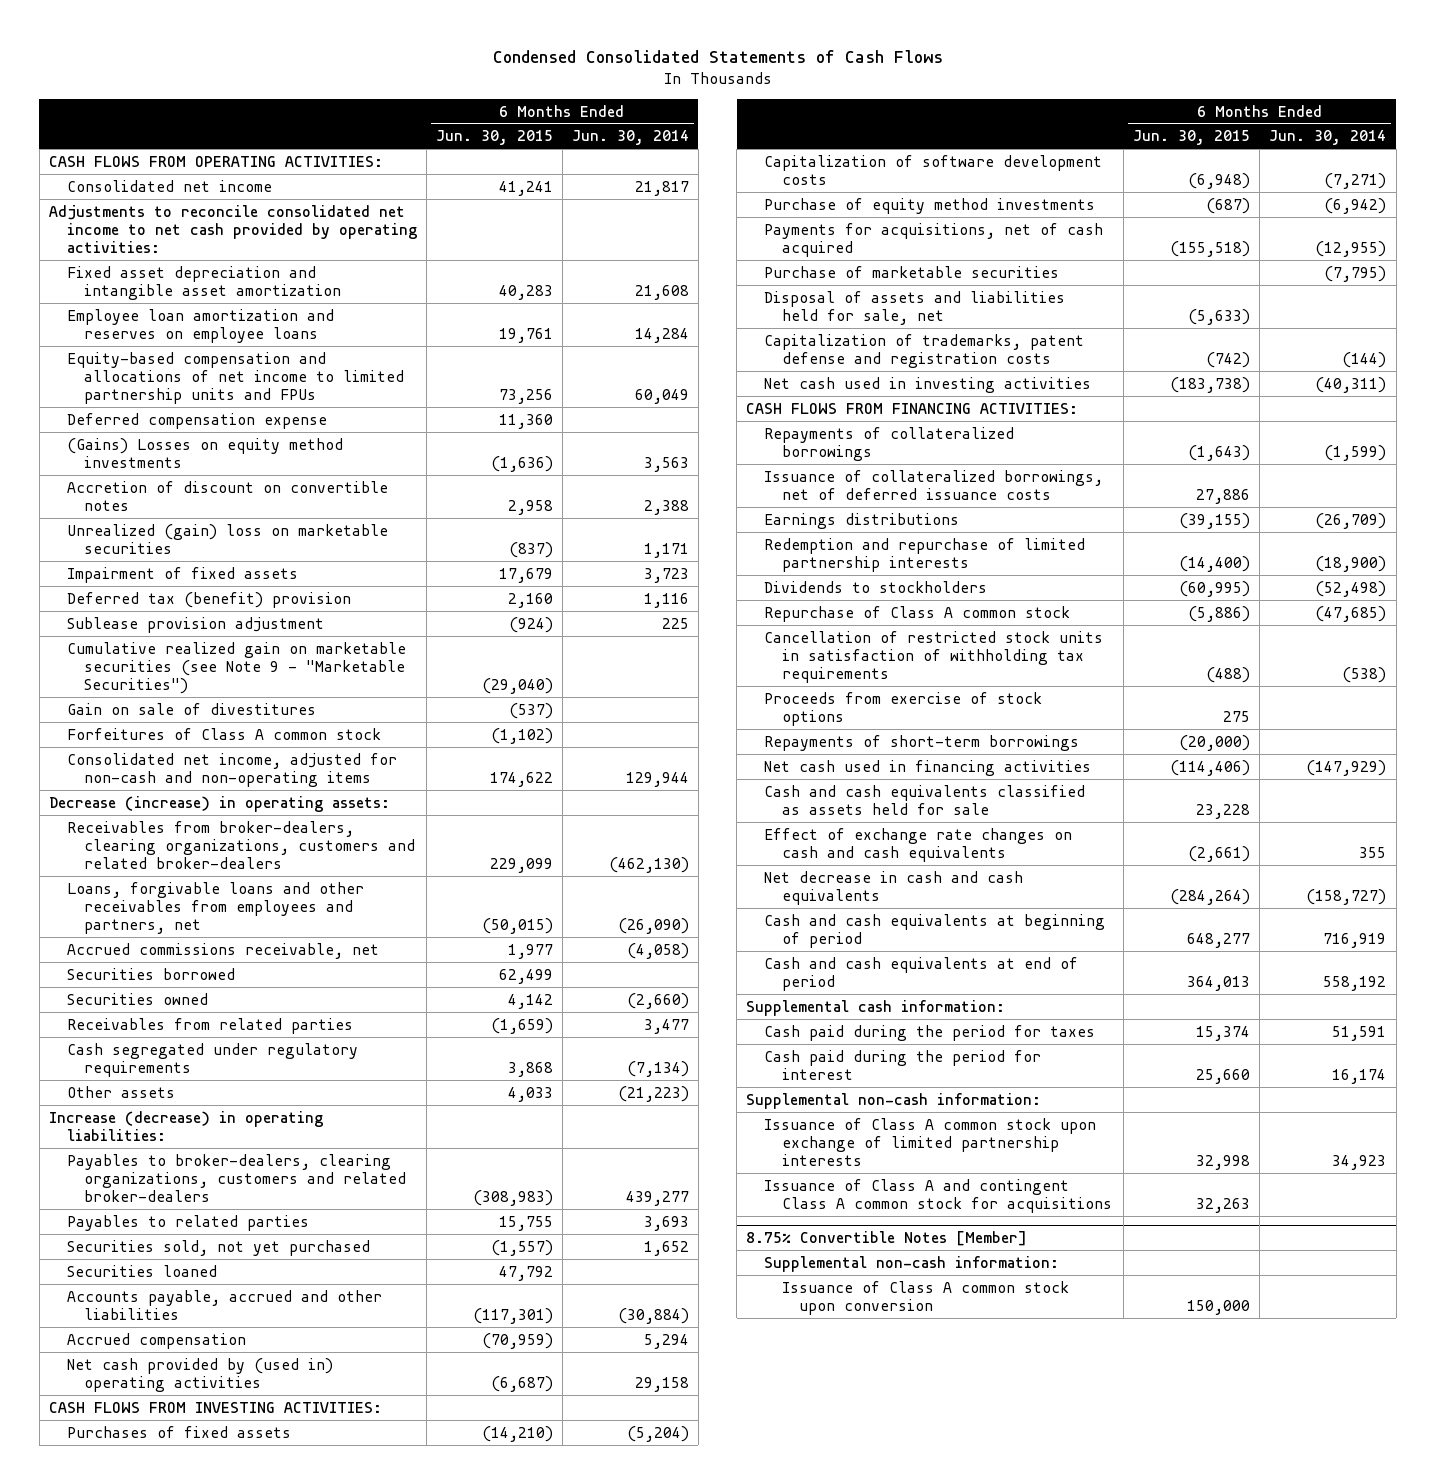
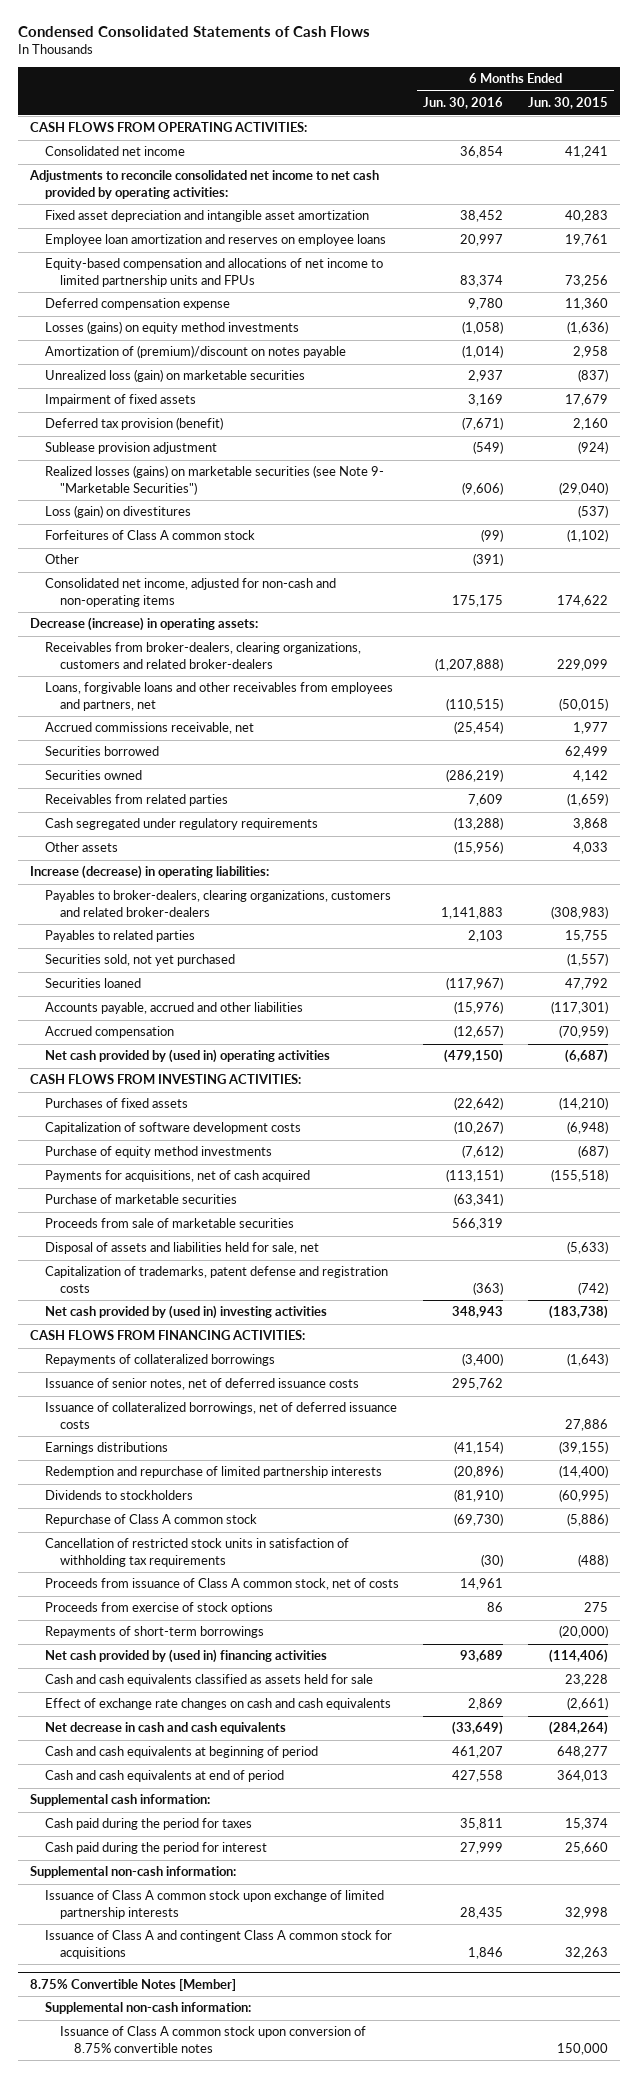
[571,130,689,146] Jun. 30, 2014 -> none
none -> [423,97,504,110] Jun. 30, 2016
[66,437,343,468] (Gains) Losses on equity method investments -> [44,321,299,335] Losses (gains) on equity method investments
[66,480,388,511] Accretion of discount on convertible notes -> [44,345,346,359] Amortization of (premium)/discount on notes payable
[66,523,388,554] Unrealized (gain) loss on marketable securities -> [44,369,305,383] Unrealized loss (gain) on marketable securities
[66,591,351,608] Deferred tax (benefit) provision -> [44,417,223,431] Deferred tax provision (benefit)
[66,641,406,694] Cumulative realized gain on marketable securities (see Note 9 - "Marketable Securities") -> [44,465,384,495] Realized losses (gains) on marketable securities (see Note 9- "Marketable Securities")
[66,702,316,715] Gain on sale of divestitures -> [44,505,191,519] Loss (gain) on divestitures
none -> [44,554,79,565] Other
none -> [44,1218,294,1229] Proceeds from sale of marketable securities
[764,376,1092,393] Net cash used in investing activities -> [44,1305,327,1320] Net cash provided by (used in) investing activities
none -> [44,1378,359,1391] Issuance of senior notes, net of deferred issuance costs
none -> [44,1578,399,1591] Proceeds from issuance of Class A common stock, net of costs
[764,759,1092,776] Net cash used in financing activities -> [44,1649,327,1664] Net cash provided by (used in) financing activities
[781,1280,1069,1315] Issuance of Class A common stock upon conversion -> [59,2026,366,2053] Issuance of Class A common stock upon conversion of 8.75% convertible notes

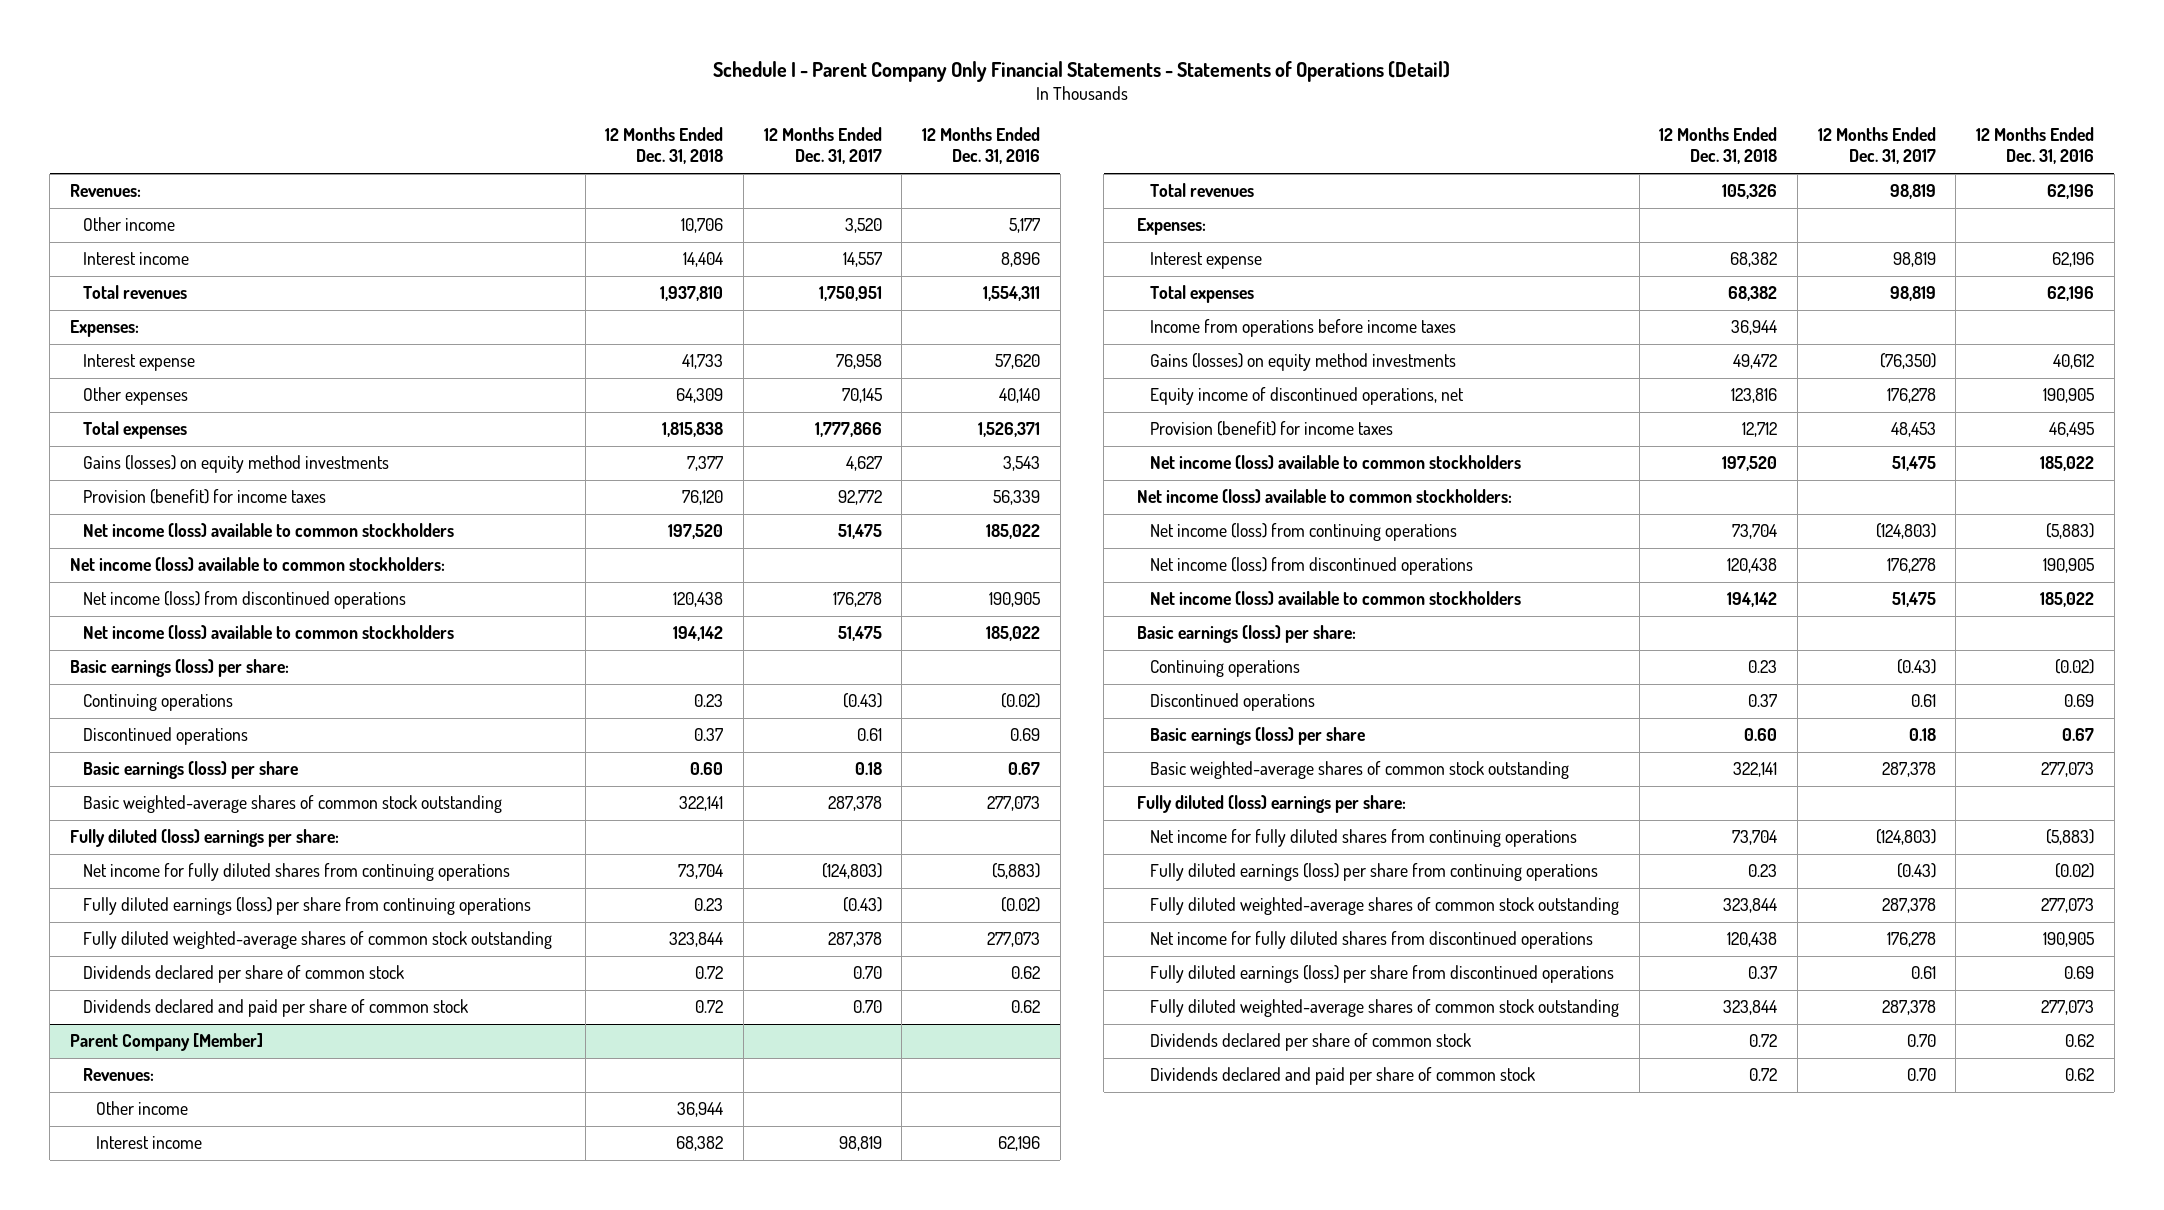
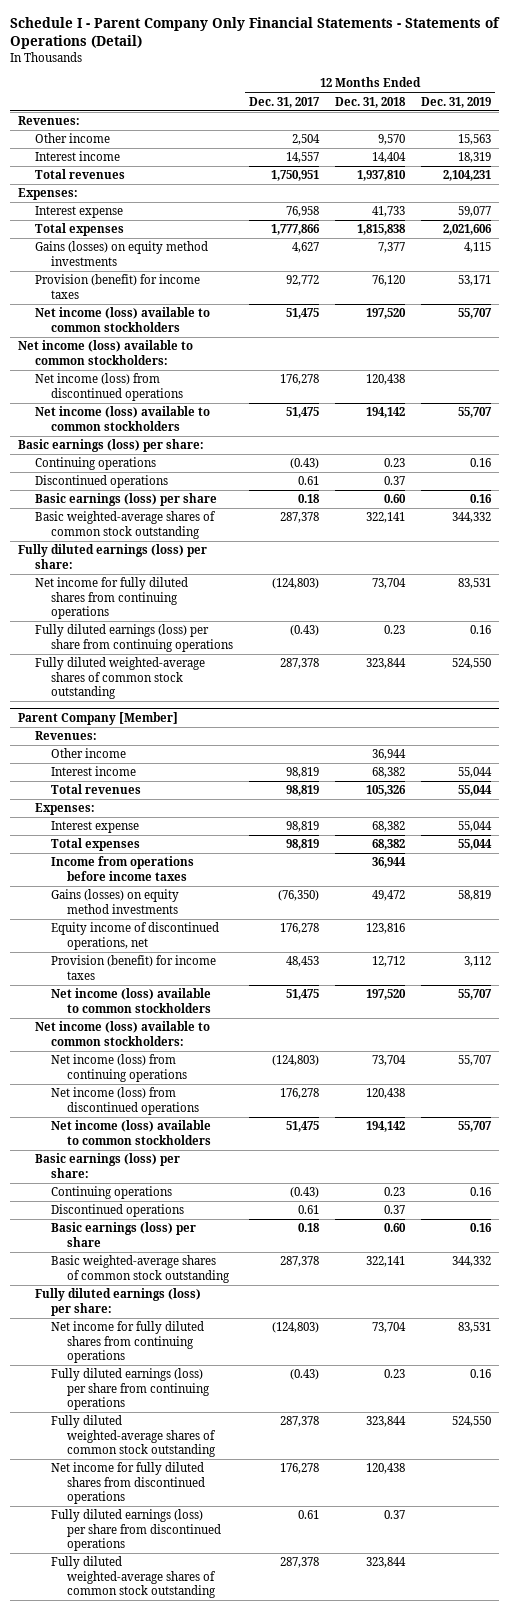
[922,127,1041,165] 12 Months Ended Dec. 31, 2016 -> none
none -> [421,96,492,108] Dec. 31, 2019
[681,218,724,234] 10,706 -> [378,134,406,146] 9,570
[844,218,882,234] 3,520 -> [292,134,321,146] 2,504
[83,387,189,406] Other expenses -> none
[70,829,340,848] Fully diluted (loss) earnings per share: -> [18,544,208,569] Fully diluted earnings (loss) per share:
[83,965,405,984] Dividends declared per share of common stock -> none
[83,999,469,1018] Dividends declared and paid per share of common stock -> none
[1137,795,1407,814] Fully diluted (loss) earnings per share: -> [34,1288,201,1316] Fully diluted earnings (loss) per share:
[1149,1033,1471,1052] Dividends declared per share of common stock -> none
[1149,1067,1535,1086] Dividends declared and paid per share of common stock -> none

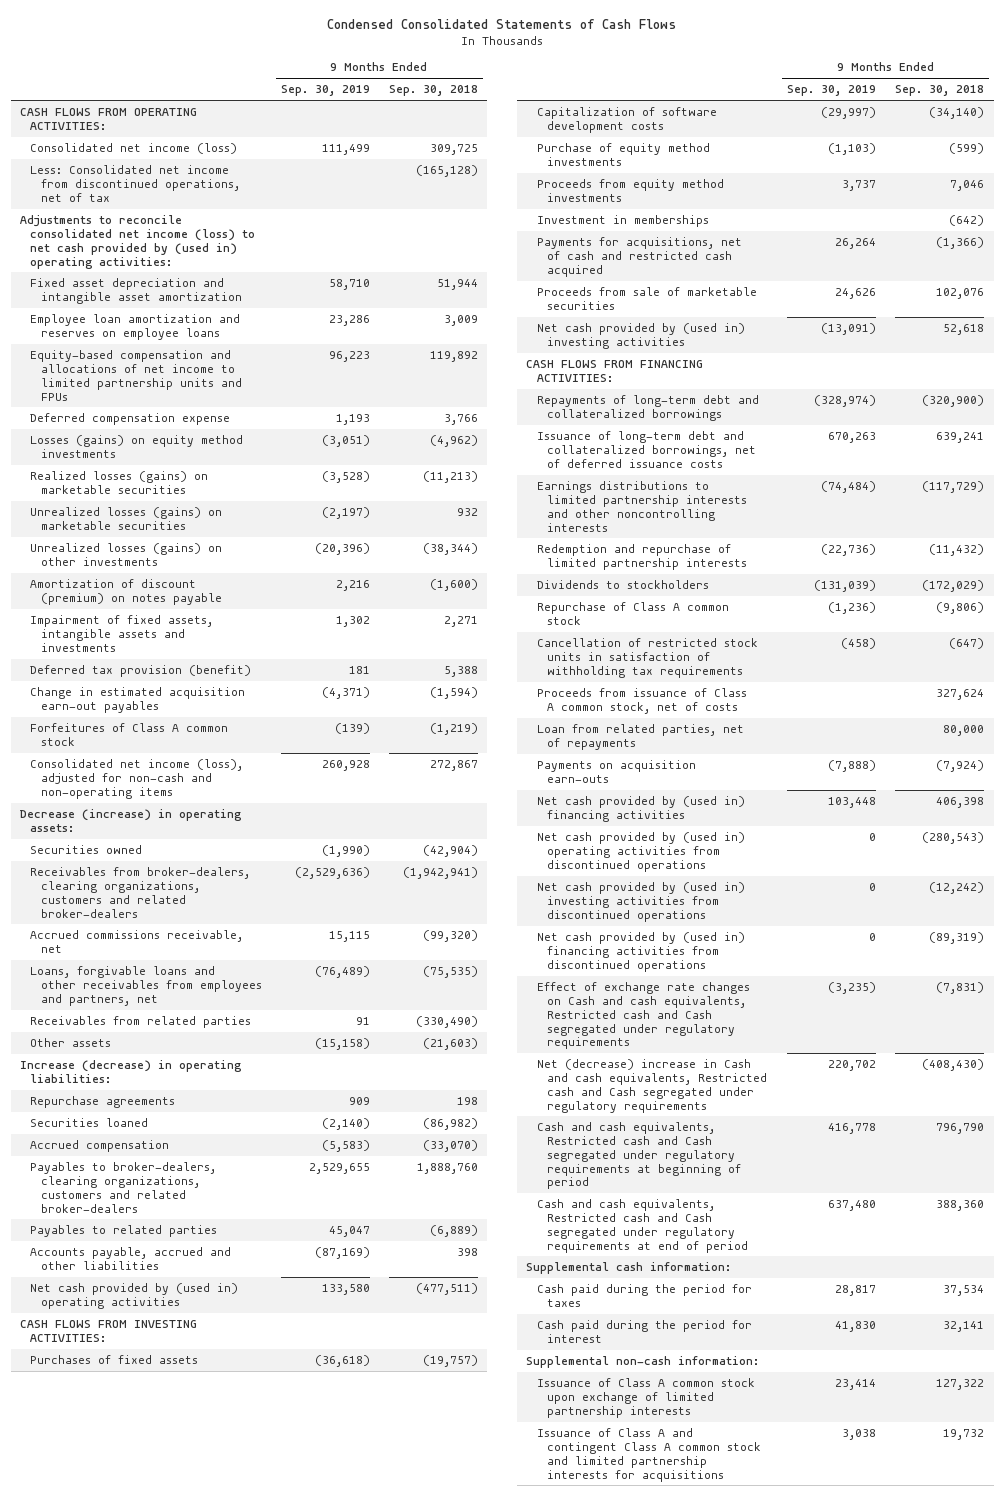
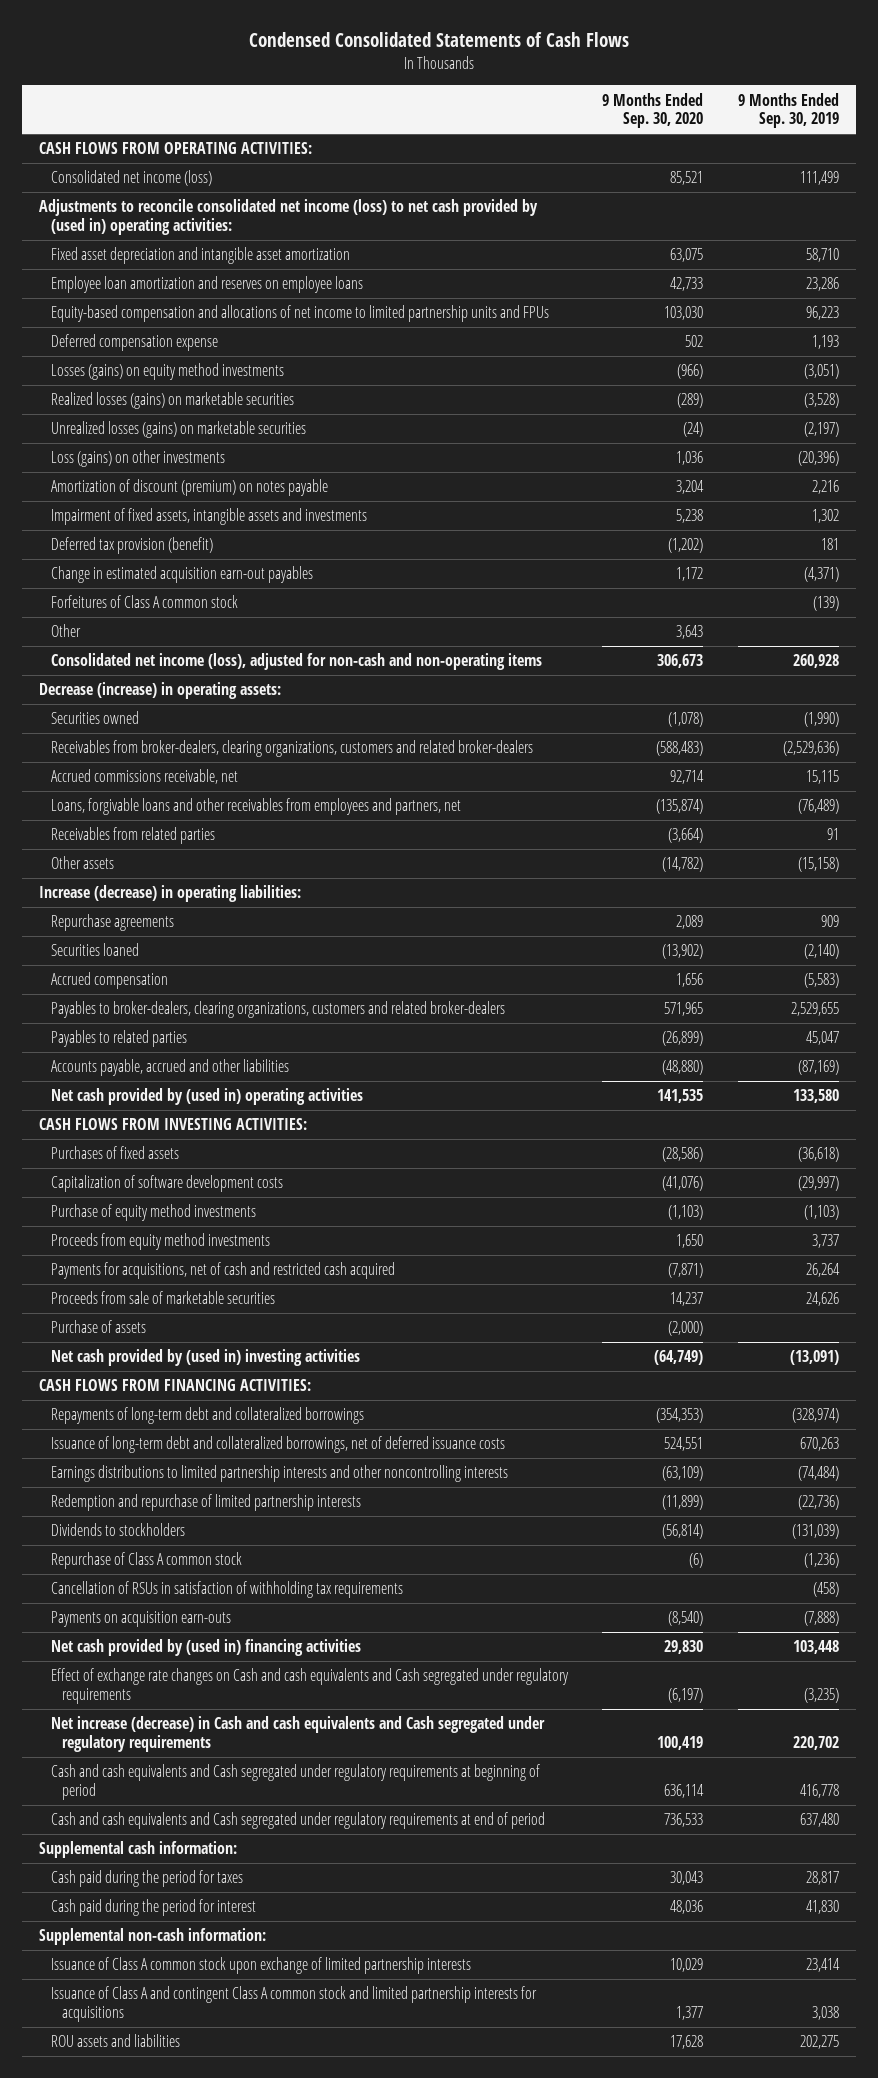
[388,85,478,97] Sep. 30, 2018 -> none
none -> [602,92,704,129] 9 Months Ended Sep. 30, 2020
[30,165,240,202] Less: Consolidated net income from discontinued operations, net of tax -> none
[30,543,223,566] Unrealized losses (gains) on other investments -> [50,450,225,468] Loss (gains) on other investments
none -> [50,624,81,638] Other
[536,215,709,228] Investment in memberships -> none
none -> [50,1320,146,1334] Purchase of assets
[536,688,747,714] Proceeds from issuance of Class A common stock, net of costs -> none
[536,724,744,750] Loan from related parties, net of repayments -> none
[536,638,758,678] Cancellation of restricted stock units in satisfaction of withholding tax requirements -> [50,1581,403,1599] Cancellation of RSUs in satisfaction of withholding tax requirements
[536,832,745,872] Net cash provided by (used in) operating activities from discontinued operations -> none
[536,882,745,922] Net cash provided by (used in) investing activities from discontinued operations -> none
[536,932,745,972] Net cash provided by (used in) financing activities from discontinued operations -> none
[536,982,750,1050] Effect of exchange rate changes on Cash and cash equivalents, Restricted cash and Cash segregated under regulatory requirements -> [50,1668,569,1705] Effect of exchange rate changes on Cash and cash equivalents and Cash segregated under regulatory requirements
[536,1059,767,1113] Net (decrease) increase in Cash and cash equivalents, Restricted cash and Cash segregated under regulatory requirements -> [50,1716,545,1753] Net increase (decrease) in Cash and cash equivalents and Cash segregated under regulatory requirements
[536,1122,741,1190] Cash and cash equivalents, Restricted cash and Cash segregated under regulatory requirements at beginning of period -> [50,1764,540,1801] Cash and cash equivalents and Cash segregated under regulatory requirements at beginning of period
[536,1199,748,1253] Cash and cash equivalents, Restricted cash and Cash segregated under regulatory requirements at end of period -> [50,1812,545,1830] Cash and cash equivalents and Cash segregated under regulatory requirements at end of period
none -> [50,2034,180,2048] ROU assets and liabilities

